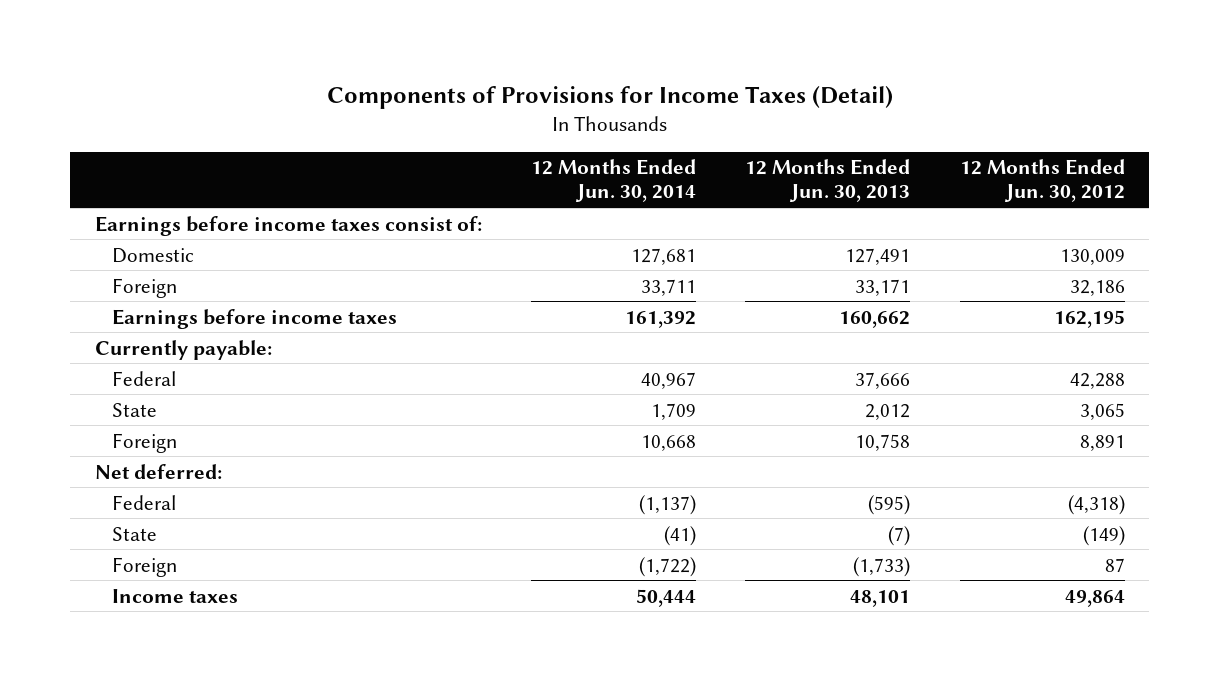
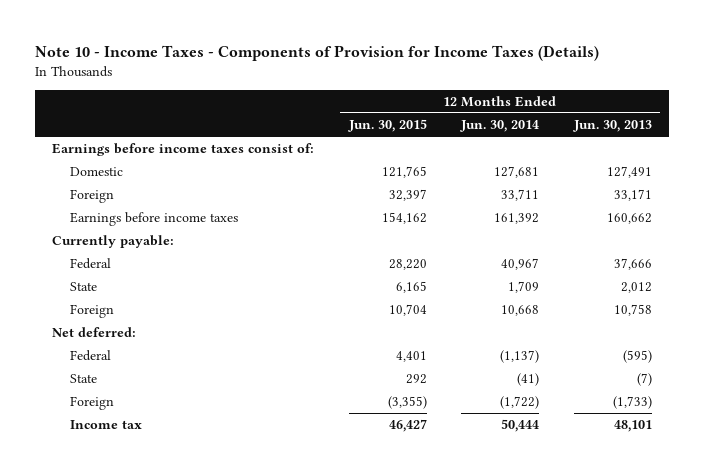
[326,85,893,109] Components of Provisions for Income Taxes (Detail) -> [34,44,599,61] Note 10 - Income Taxes - Components of Provision for Income Taxes (Details)
[959,159,1125,203] 12 Months Ended Jun. 30, 2012 -> none
none -> [347,119,427,133] Jun. 30, 2015
[111,588,238,603] Income taxes -> [69,420,142,430] Income tax

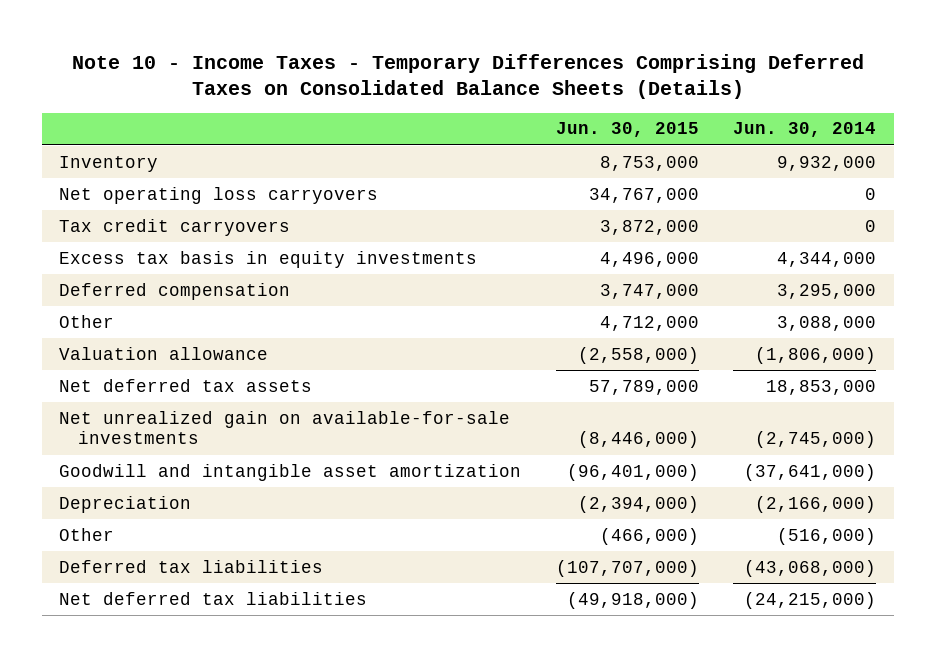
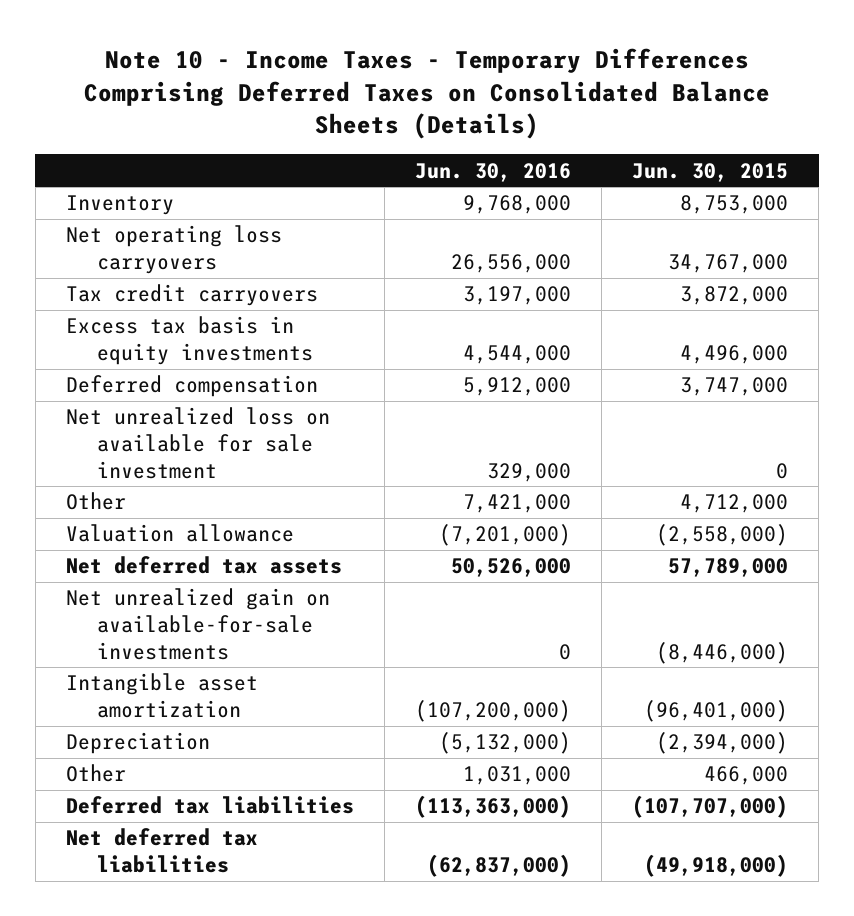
[733,122,877,138] Jun. 30, 2014 -> none
none -> [415,162,572,182] Jun. 30, 2016
none -> [65,407,330,479] Net unrealized loss on available for sale investment
[59,463,522,481] Goodwill and intangible asset amortization -> [65,673,258,719] Intangible asset amortization
[599,527,699,545] (466,000) -> [704,766,789,786] 466,000

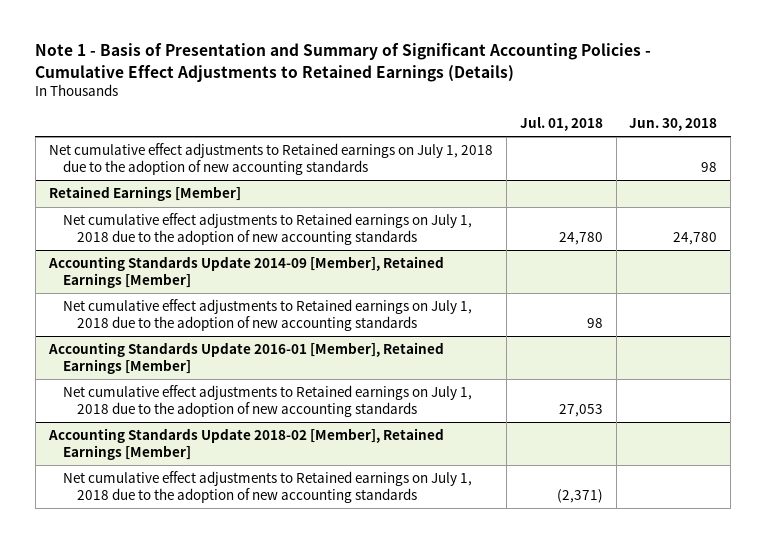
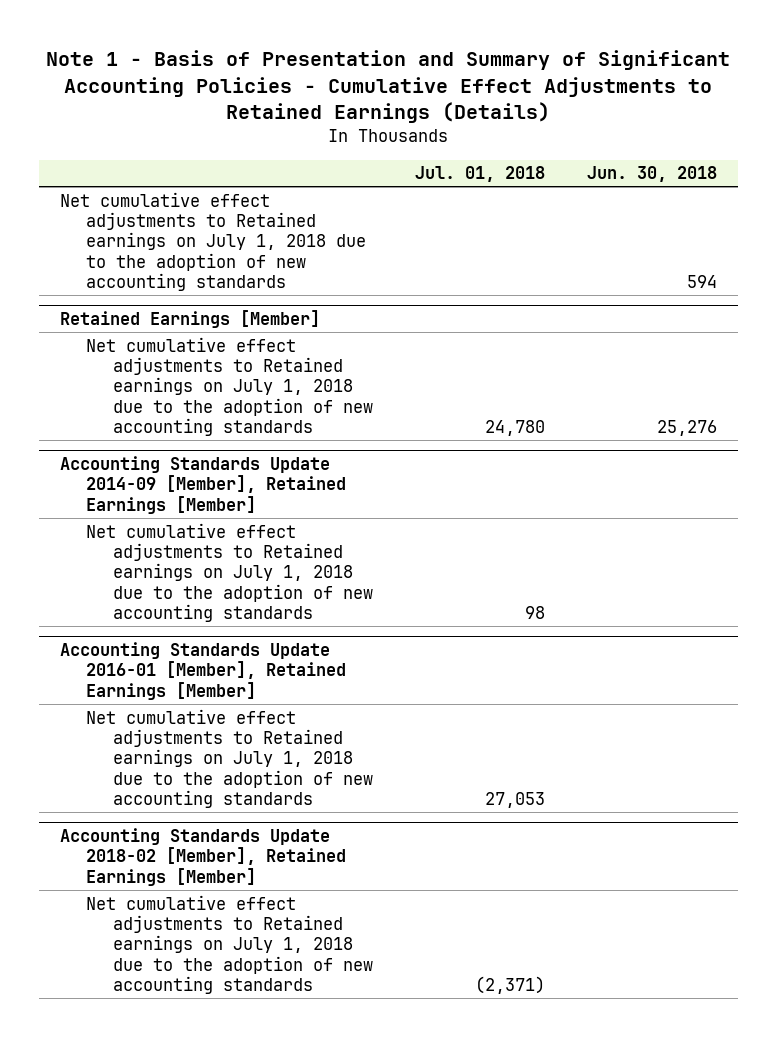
[701,161,718,172] 98 -> [686,275,717,289] 594
[673,231,718,245] 24,780 -> [656,420,717,437] 25,276

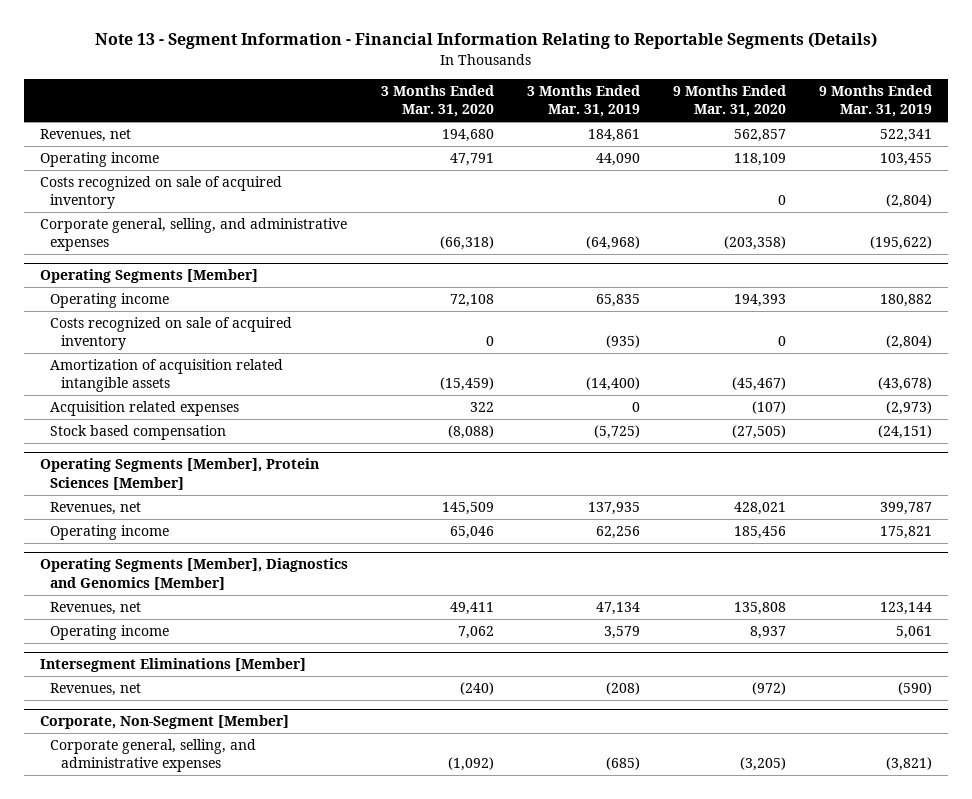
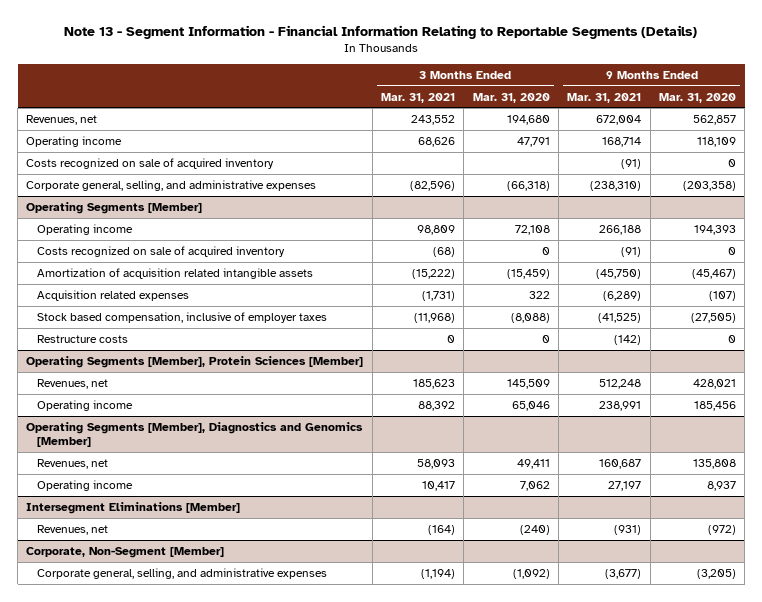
[526,84,640,118] 3 Months Ended Mar. 31, 2019 -> none
[818,84,932,118] 9 Months Ended Mar. 31, 2019 -> none
none -> [380,92,455,103] Mar. 31, 2021
none -> [567,92,642,103] Mar. 31, 2021
[50,425,227,441] Stock based compensation -> [36,311,327,323] Stock based compensation, inclusive of employer taxes
none -> [36,334,128,343] Restructure costs

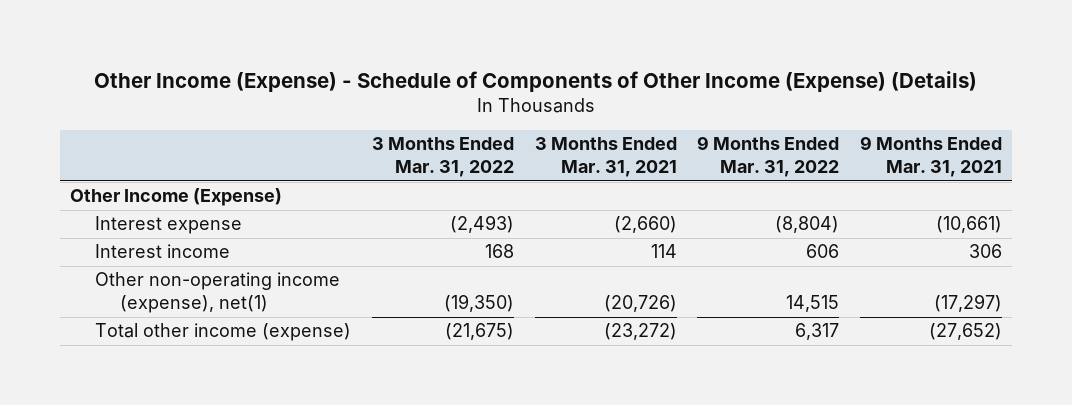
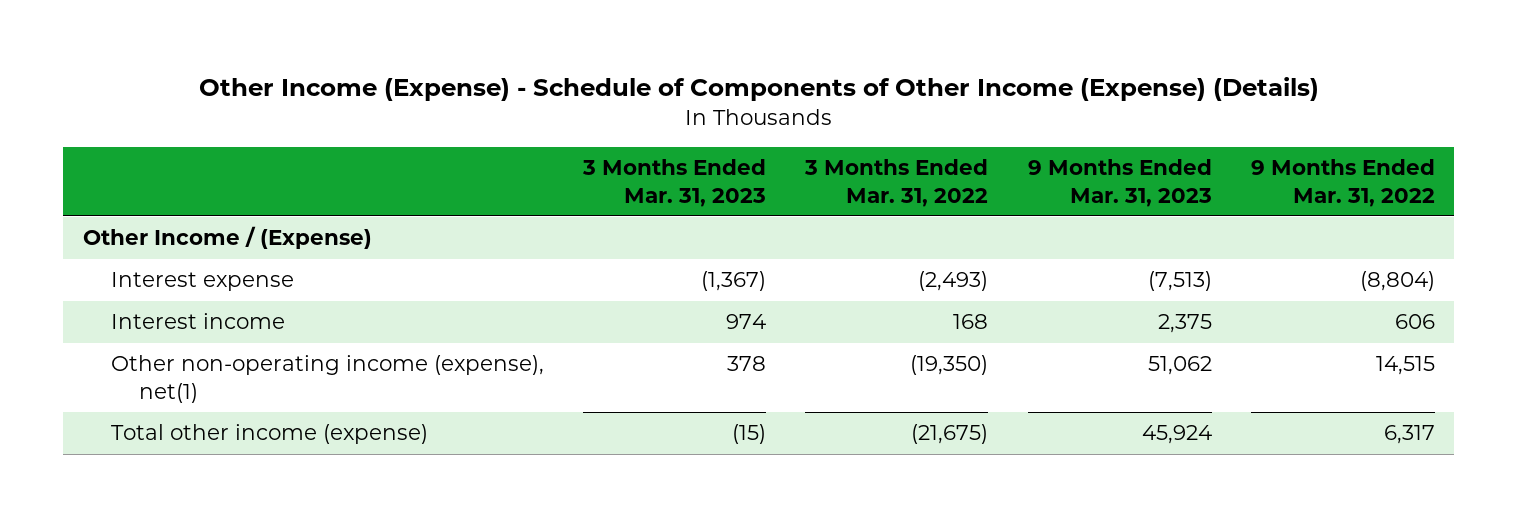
[534,137,677,178] 3 Months Ended Mar. 31, 2021 -> none
[859,136,1002,178] 9 Months Ended Mar. 31, 2021 -> none
none -> [582,158,767,207] 3 Months Ended Mar. 31, 2023
none -> [1027,158,1212,207] 9 Months Ended Mar. 31, 2023
[70,188,283,207] Other Income (Expense) -> [82,226,372,250] Other Income / (Expense)

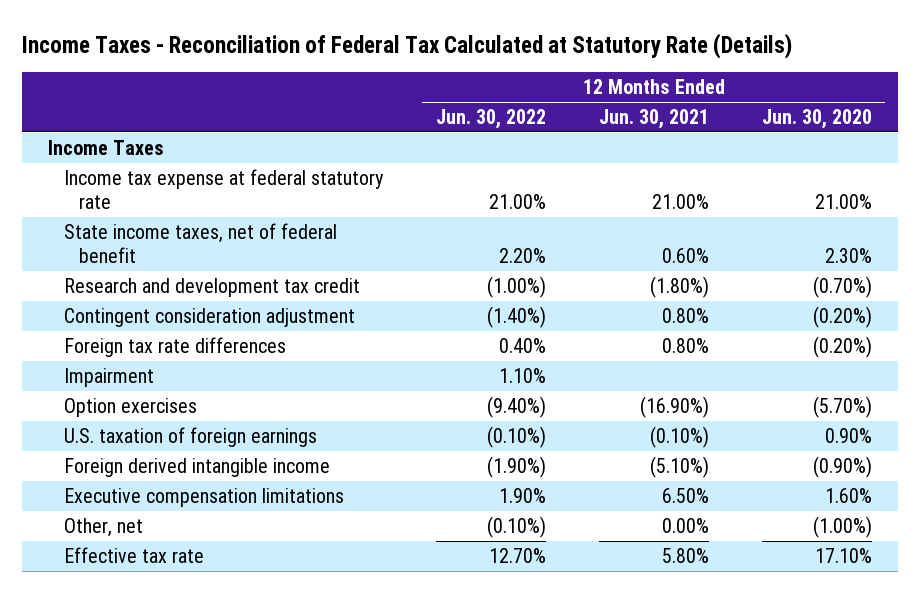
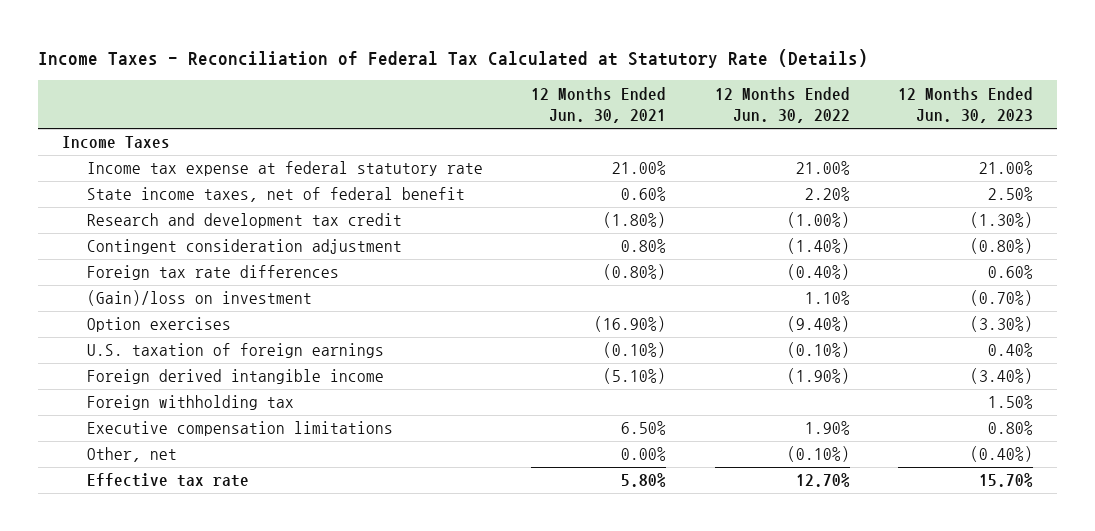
[761,108,872,129] Jun. 30, 2020 -> none
none -> [897,86,1033,124] 12 Months Ended Jun. 30, 2023
[63,367,154,387] Impairment -> none
[498,337,546,353] 0.40% -> [786,264,850,281] (0.40%)
[661,337,709,353] 0.80% -> [603,264,667,281] (0.80%)
none -> [86,290,312,307] (Gain)/loss on investment
none -> [86,395,294,411] Foreign withholding tax

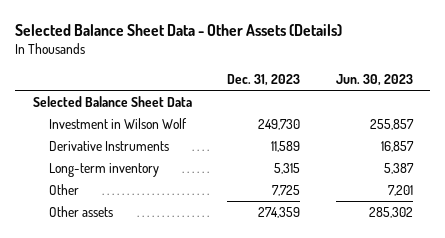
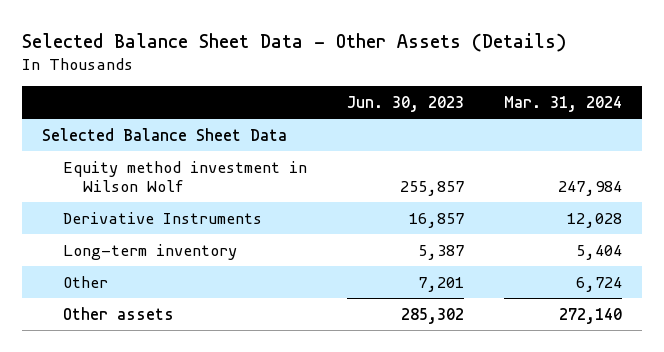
[227,74,301,87] Dec. 31, 2023 -> none
none -> [503,95,622,112] Mar. 31, 2024
[49,118,188,130] Investment in Wilson Wolf -> [62,160,307,193] Equity method investment in Wilson Wolf

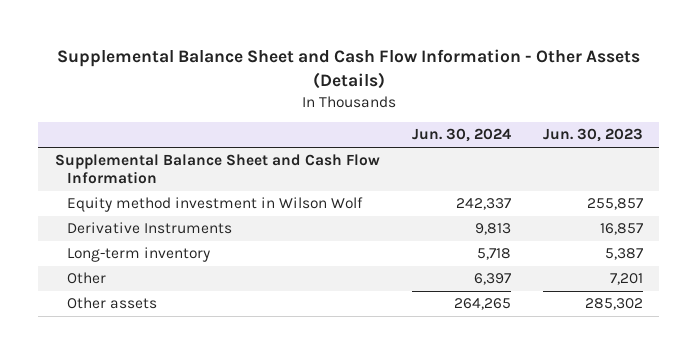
[22,32,567,52] Selected Balance Sheet Data - Other Assets (Details) -> [56,49,640,90] Supplemental Balance Sheet and Cash Flow Information - Other Assets (Details)
[503,95,622,112] Mar. 31, 2024 -> none
none -> [411,128,511,143] Jun. 30, 2024
[42,127,288,141] Selected Balance Sheet Data -> [54,154,380,185] Supplemental Balance Sheet and Cash Flow Information

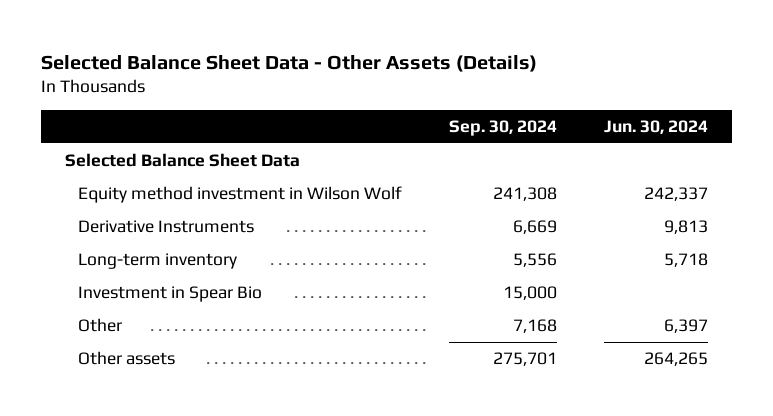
[56,49,640,90] Supplemental Balance Sheet and Cash Flow Information - Other Assets (Details) -> [41,54,538,72] Selected Balance Sheet Data - Other Assets (Details)
[543,128,644,143] Jun. 30, 2023 -> none
none -> [449,120,558,137] Sep. 30, 2024
[54,154,380,185] Supplemental Balance Sheet and Cash Flow Information -> [64,153,300,168] Selected Balance Sheet Data
none -> [78,286,263,303] Investment in Spear Bio

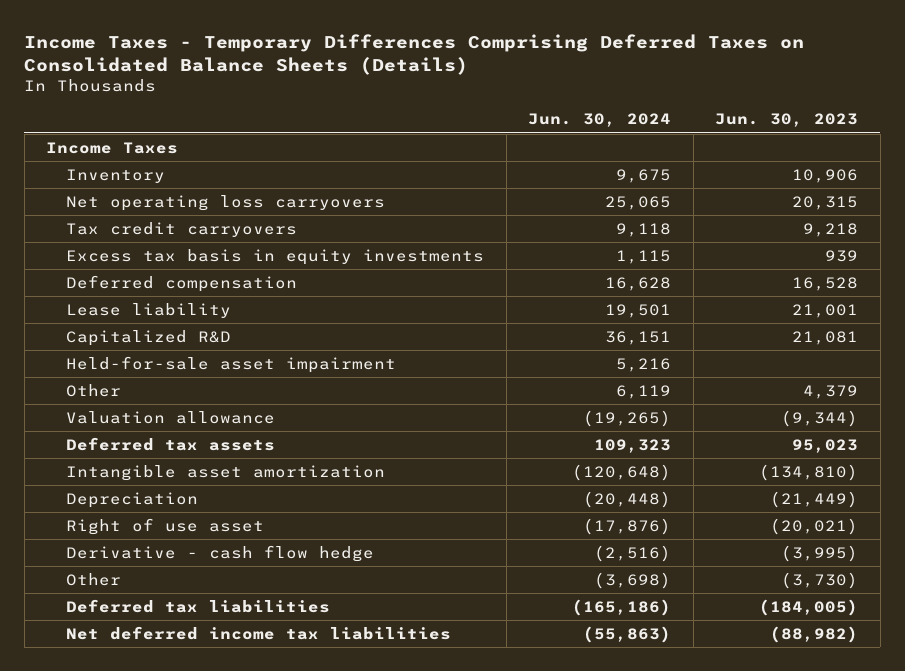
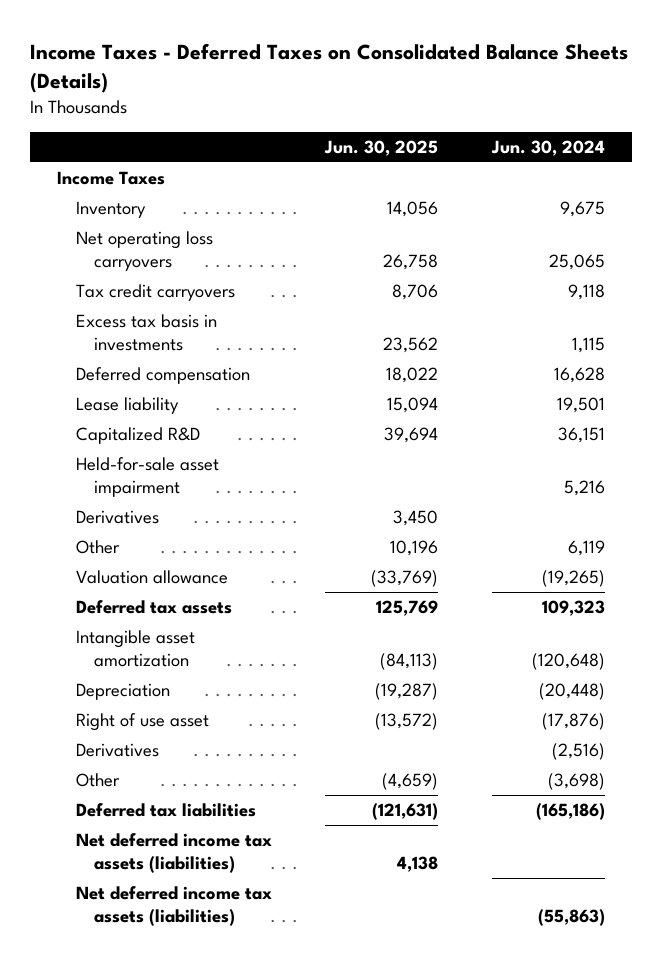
[24,33,805,75] Income Taxes - Temporary Differences Comprising Deferred Taxes on Consolidated Balance Sheets (Details) -> [30,43,629,94] Income Taxes - Deferred Taxes on Consolidated Balance Sheets (Details)
[715,113,859,128] Jun. 30, 2023 -> none
none -> [324,140,439,157] Jun. 30, 2025
[66,248,485,265] Excess tax basis in equity investments -> [75,314,217,351] Excess tax basis in investments
none -> [75,510,159,525] Derivatives
[66,544,375,562] Derivative - cash flow hedge -> [75,743,159,758] Derivatives
none -> [75,833,272,873] Net deferred income tax assets (liabilities)
[66,625,452,640] Net deferred income tax liabilities -> [75,886,272,926] Net deferred income tax assets (liabilities)

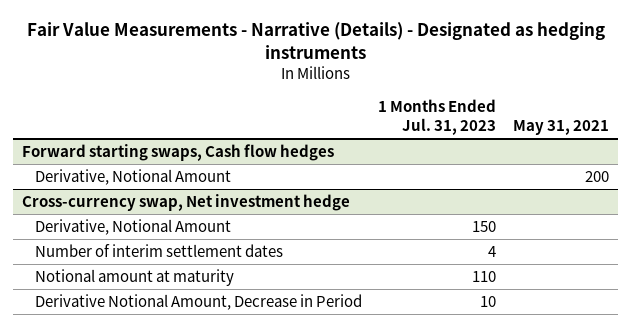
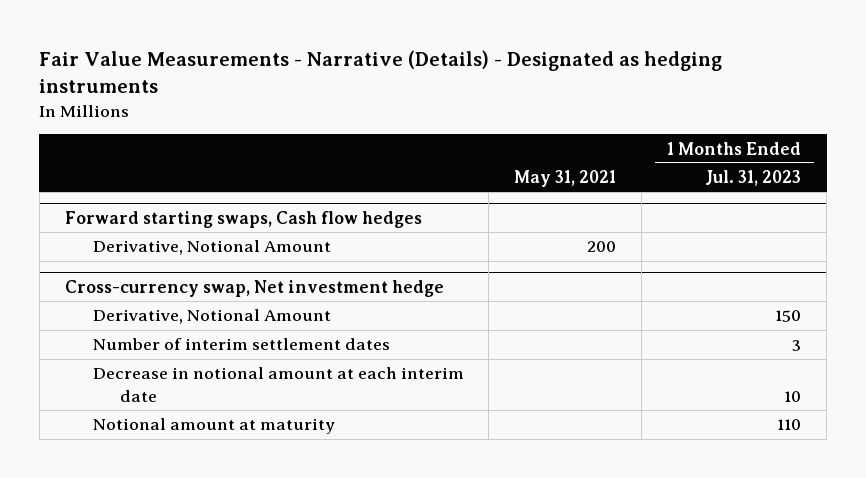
[488,245,497,257] 4 -> [792,340,802,352] 3
none -> [92,367,464,402] Decrease in notional amount at each interim date
[34,293,362,310] Derivative Notional Amount, Decrease in Period -> none

